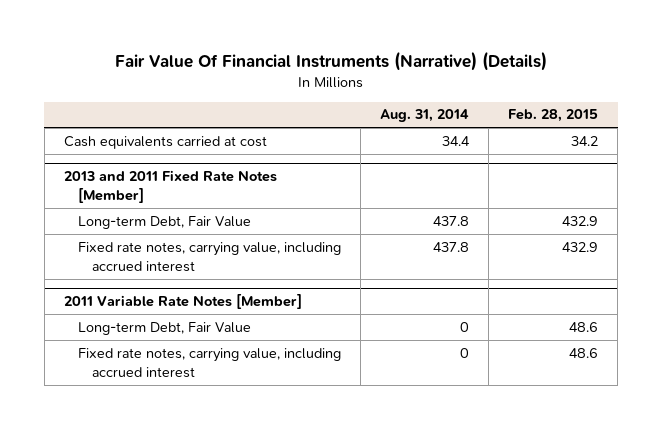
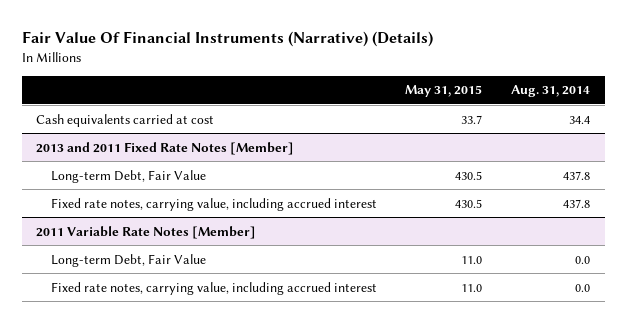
[508,109,599,123] Feb. 28, 2015 -> none
none -> [405,85,483,98] May 31, 2015
[460,321,470,332] 0 -> [575,255,591,264] 0.0
[460,347,470,358] 0 -> [575,283,591,292] 0.0

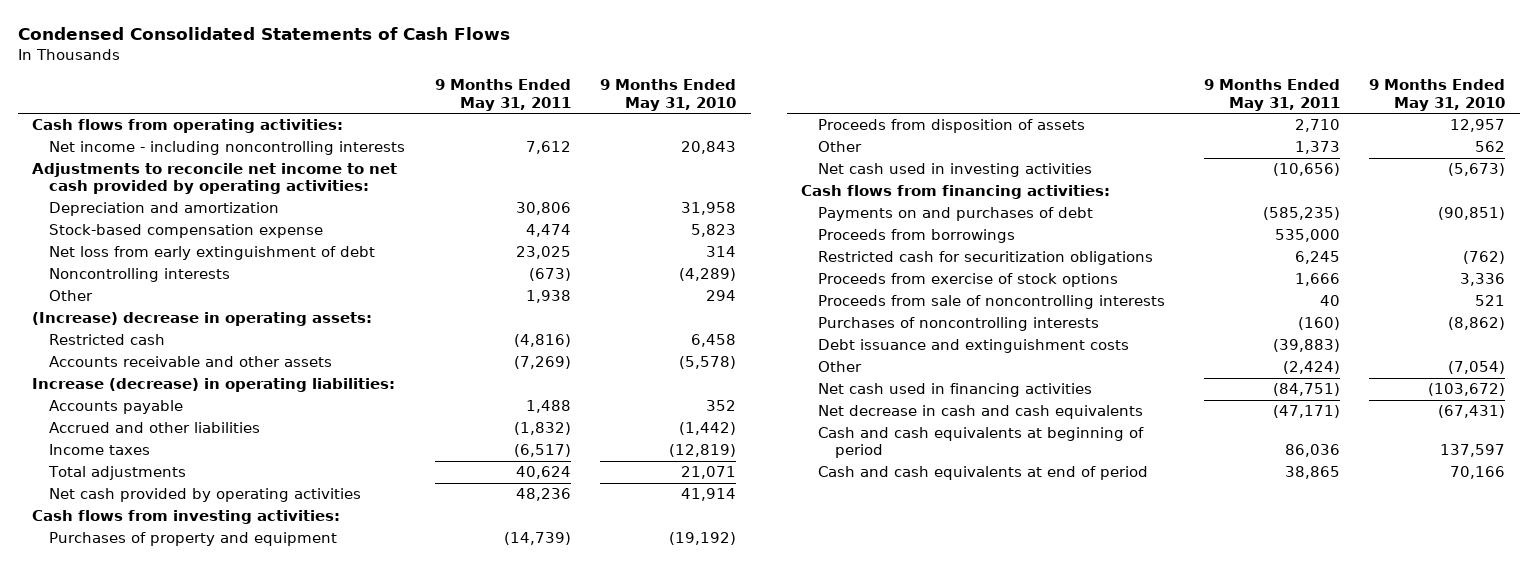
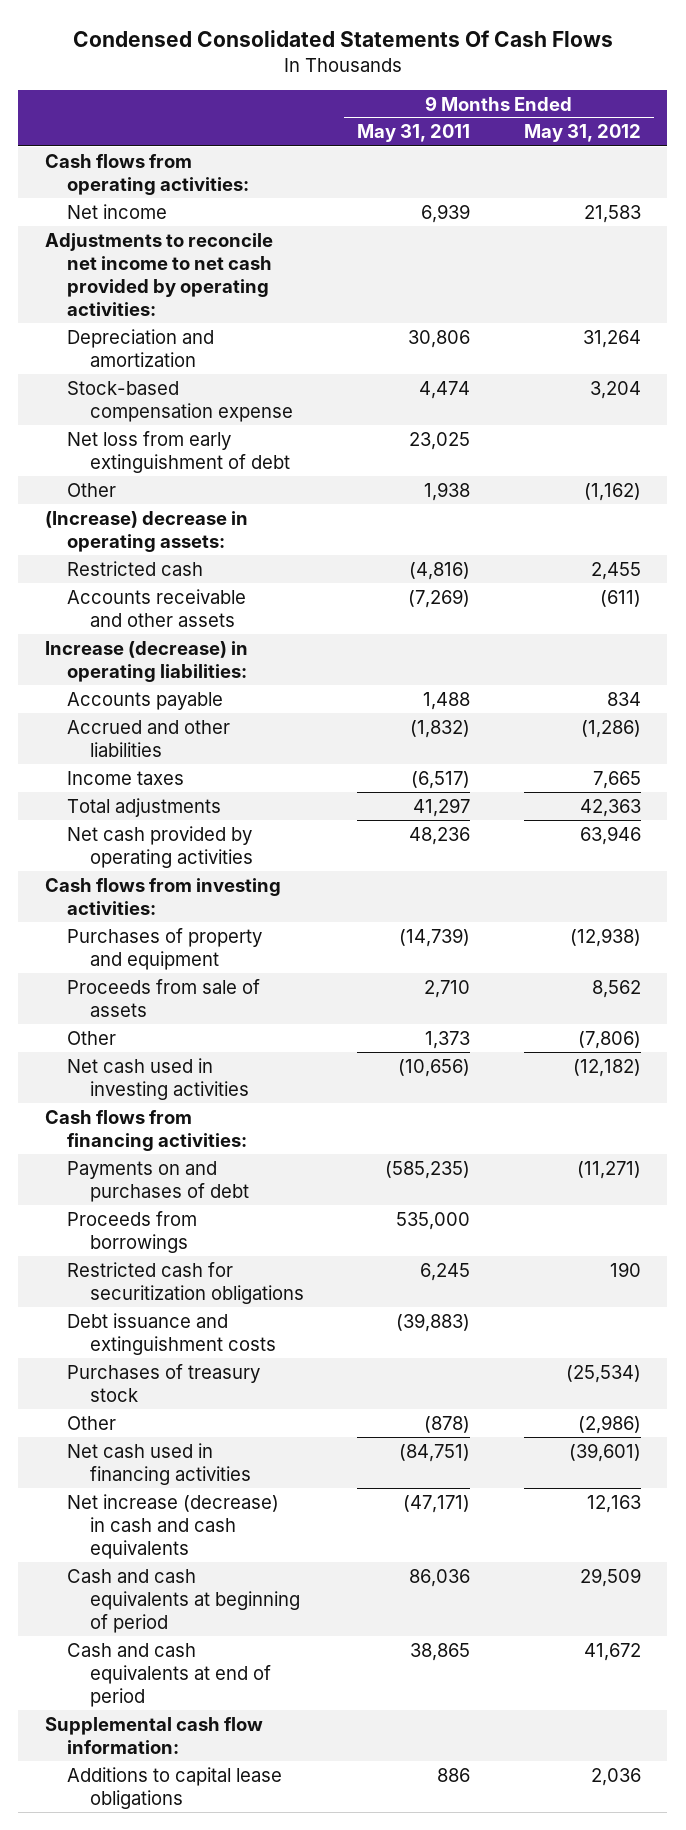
[17,27,510,41] Condensed Consolidated Statements of Cash Flows -> [72,29,613,47] Condensed Consolidated Statements Of Cash Flows
[599,79,736,111] 9 Months Ended May 31, 2010 -> none
none -> [523,124,641,143] May 31, 2012
[49,141,406,156] Net income - including noncontrolling interests -> none
none -> [67,203,168,219] Net income
[49,268,231,283] Noncontrolling interests -> none
[515,466,571,480] 40,624 -> [413,797,471,817] 41,297
[818,119,1086,134] Proceeds from disposition of assets -> [67,978,261,1017] Proceeds from sale of assets
[818,273,1119,288] Proceeds from exercise of stock options -> none
[818,295,1166,310] Proceeds from sale of noncontrolling interests -> none
[818,317,1100,332] Purchases of noncontrolling interests -> none
none -> [67,1363,261,1402] Purchases of treasury stock
[1282,361,1340,375] (2,424) -> [424,1415,471,1433] (878)
[818,405,1144,420] Net decrease in cash and cash equivalents -> [67,1493,280,1559] Net increase (decrease) in cash and cash equivalents
none -> [44,1716,263,1754] Supplemental cash flow information:
none -> [67,1766,283,1809] Additions to capital lease obligations

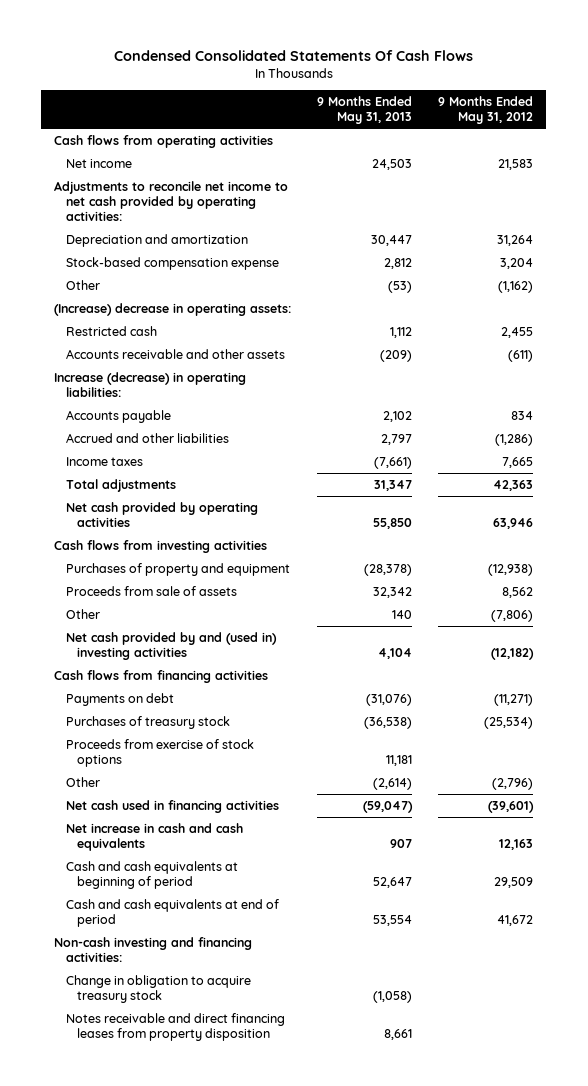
[357,124,471,143] May 31, 2011 -> none
none -> [317,96,413,125] 9 Months Ended May 31, 2013
[44,153,250,195] Cash flows from operating activities: -> [54,134,274,148] Cash flows from operating activities
[67,430,290,473] Net loss from early extinguishment of debt -> none
[44,877,281,915] Cash flows from investing activities: -> [54,539,268,553] Cash flows from investing activities
[67,1210,198,1253] Proceeds from borrowings -> none
[67,1261,304,1304] Restricted cash for securitization obligations -> none
[67,1312,276,1355] Debt issuance and extinguishment costs -> none
[67,1057,249,1100] Net cash used in investing activities -> [65,631,277,660] Net cash provided by and (used in) investing activities
[44,1109,248,1151] Cash flows from financing activities: -> [54,669,269,683] Cash flows from financing activities
[67,1160,249,1202] Payments on and purchases of debt -> [65,692,174,706] Payments on debt
none -> [65,738,254,767] Proceeds from exercise of stock options
[577,1414,641,1434] (2,986) -> [492,777,534,790] (2,796)
[67,1493,280,1559] Net increase (decrease) in cash and cash equivalents -> [65,822,243,851] Net increase in cash and cash equivalents
[44,1716,263,1754] Supplemental cash flow information: -> none
[67,1766,283,1809] Additions to capital lease obligations -> none
none -> [54,936,253,962] Non-cash investing and financing activities:
none -> [65,974,251,1003] Change in obligation to acquire treasury stock
none -> [65,1012,285,1041] Notes receivable and direct financing leases from property disposition

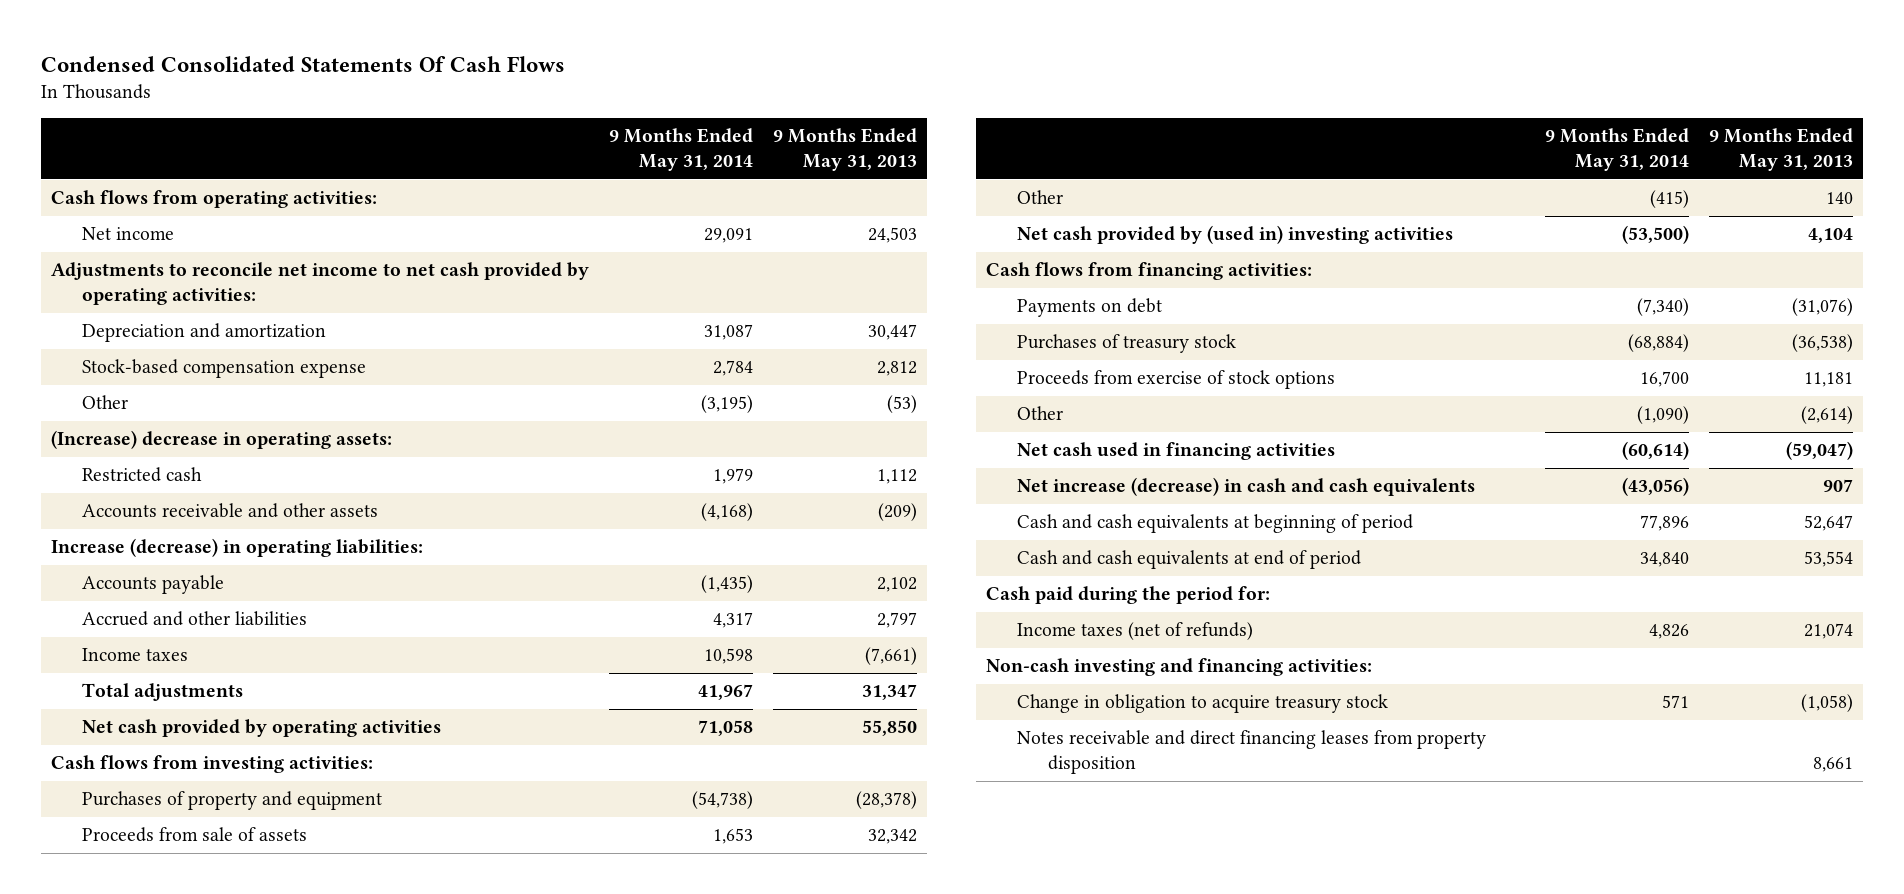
[438,96,534,125] 9 Months Ended May 31, 2012 -> none
none -> [609,128,754,172] 9 Months Ended May 31, 2014
[54,134,274,148] Cash flows from operating activities -> [51,190,378,209] Cash flows from operating activities:
[54,539,268,553] Cash flows from investing activities -> [51,755,374,774] Cash flows from investing activities:
[65,631,277,660] Net cash provided by and (used in) investing activities -> [1017,225,1454,245] Net cash provided by (used in) investing activities
[54,669,269,683] Cash flows from financing activities -> [986,262,1313,281] Cash flows from financing activities:
[65,822,243,851] Net increase in cash and cash equivalents -> [1017,477,1476,497] Net increase (decrease) in cash and cash equivalents
none -> [986,586,1271,605] Cash paid during the period for:
none -> [1017,622,1254,641] Income taxes (net of refunds)

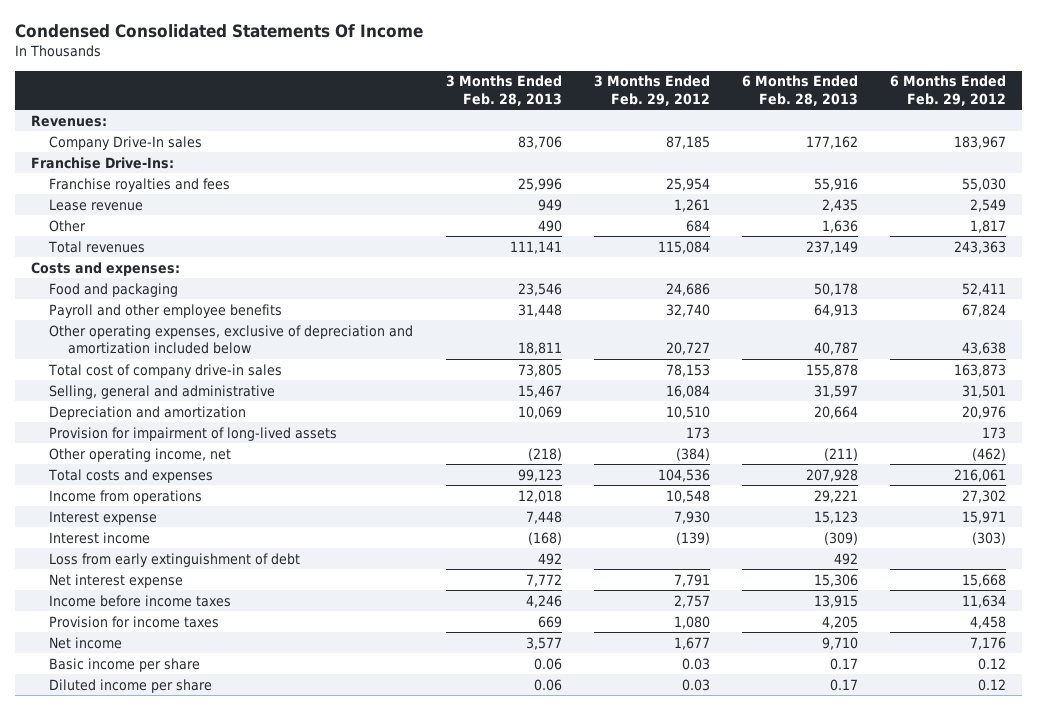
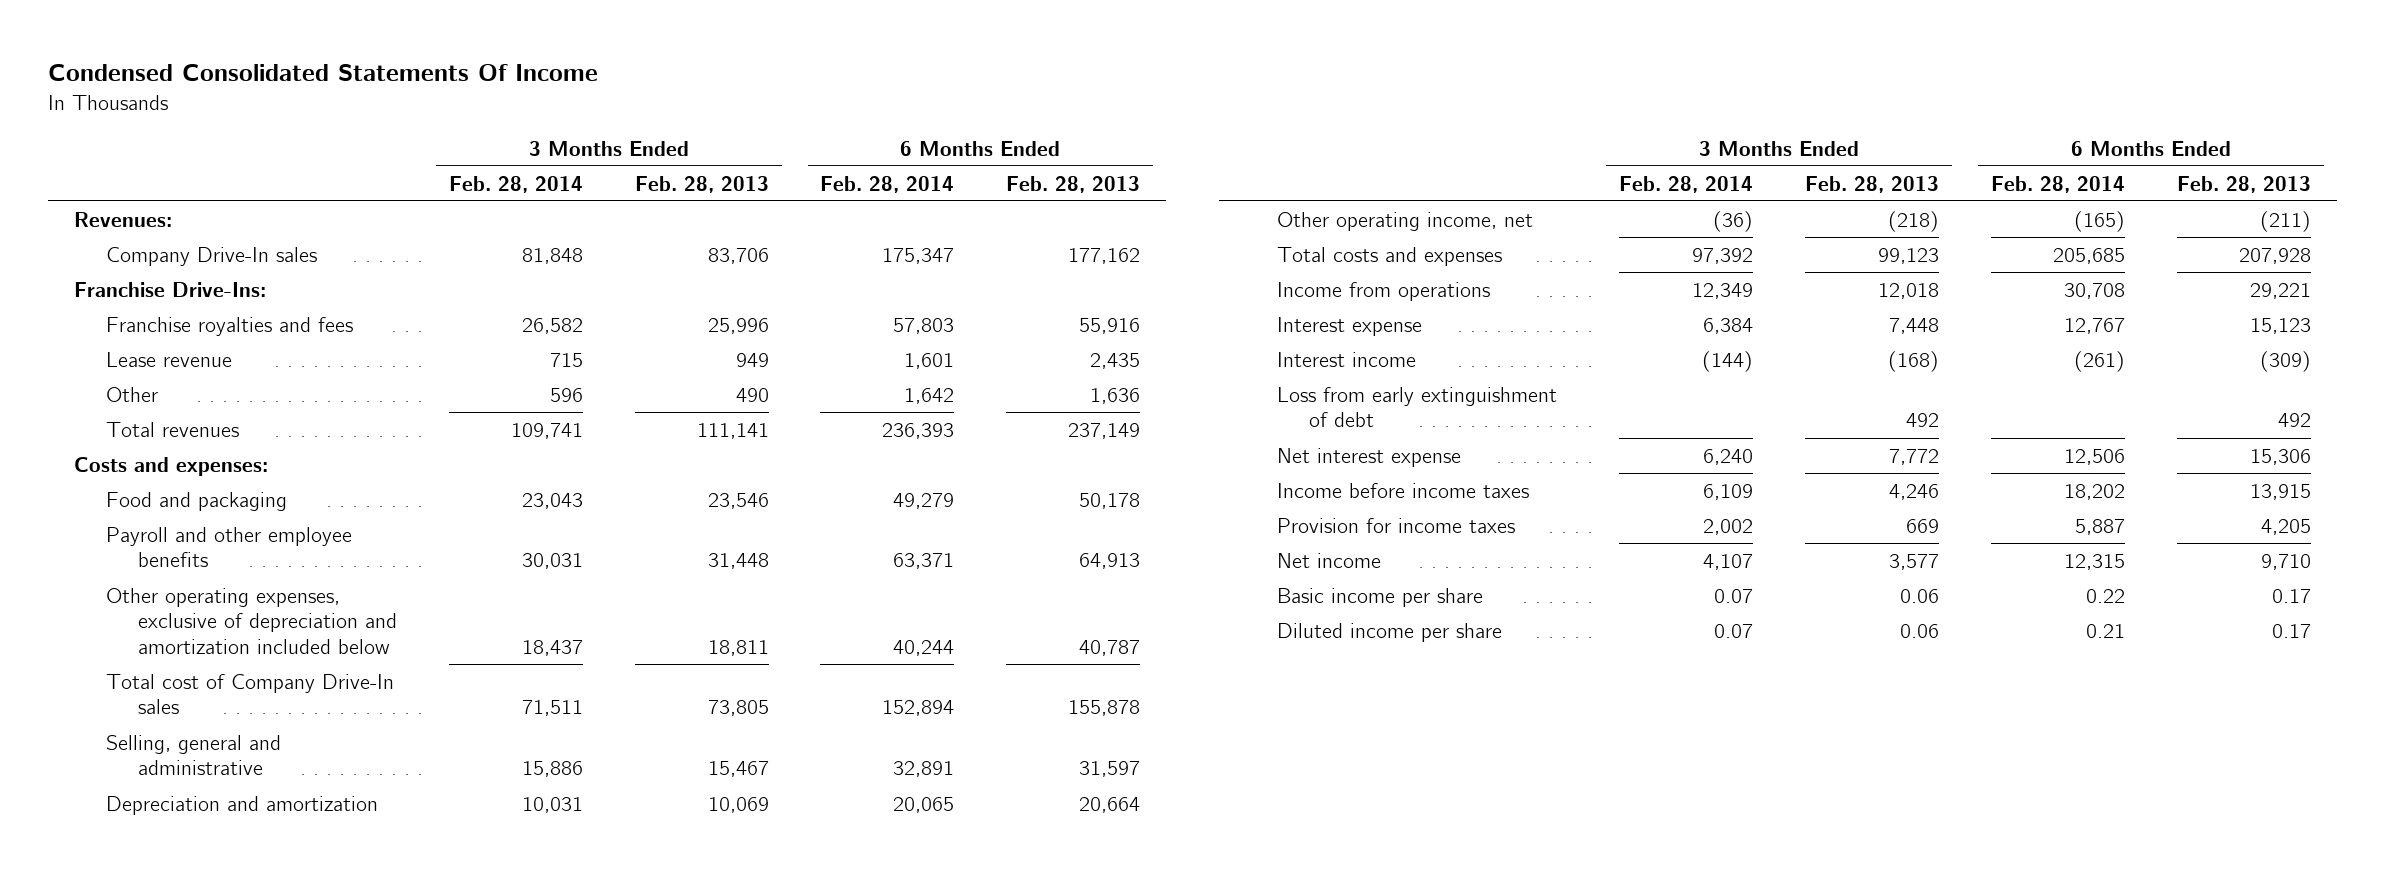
[593,75,710,106] 3 Months Ended Feb. 29, 2012 -> none
[890,75,1007,106] 6 Months Ended Feb. 29, 2012 -> none
none -> [448,175,583,193] Feb. 28, 2014
none -> [820,175,955,193] Feb. 28, 2014
[48,363,283,378] Total cost of company drive-in sales -> [106,673,395,715] Total cost of Company Drive-In sales
[49,426,338,441] Provision for impairment of long-lived assets -> none

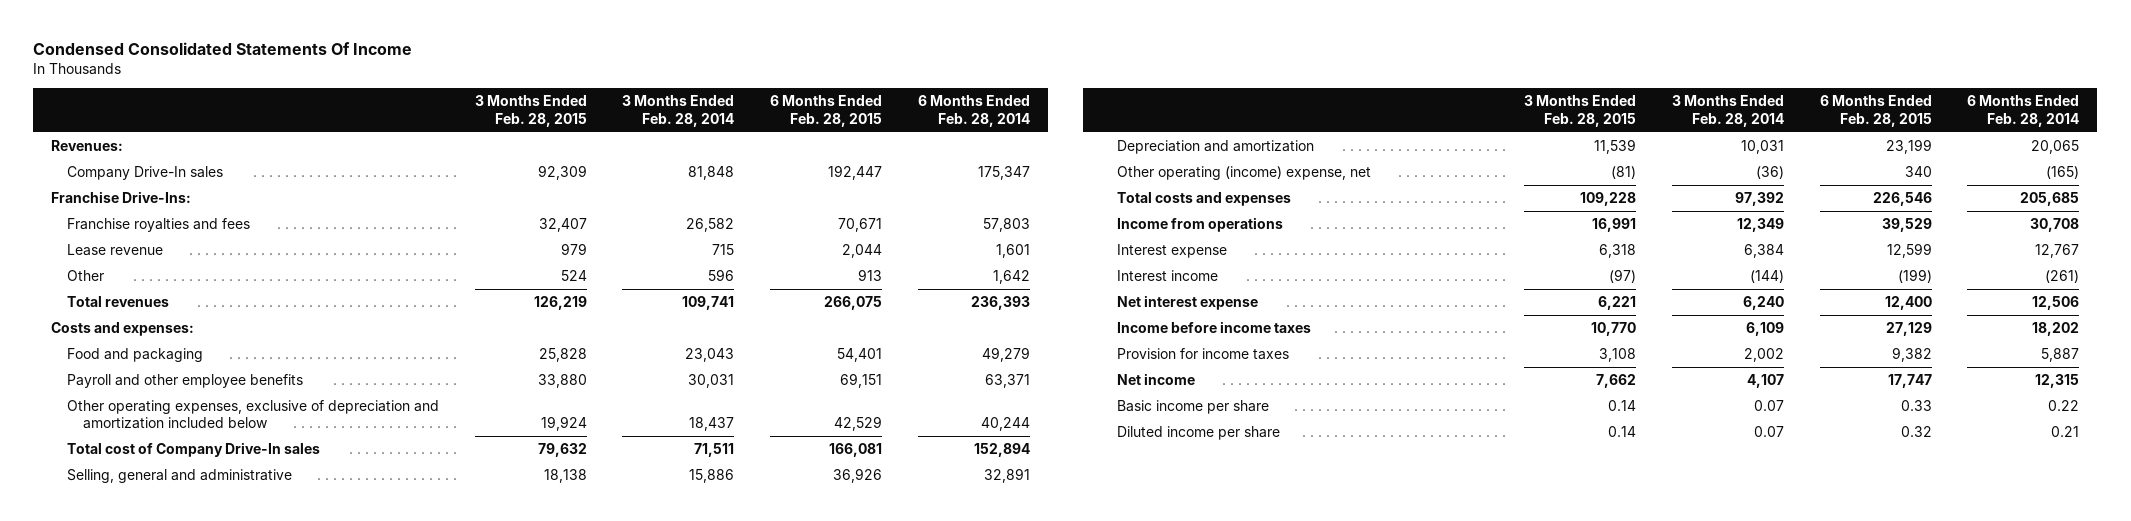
[634,175,769,193] Feb. 28, 2013 -> none
[1006,175,1141,193] Feb. 28, 2013 -> none
none -> [474,95,587,127] 3 Months Ended Feb. 28, 2015
none -> [770,95,883,127] 6 Months Ended Feb. 28, 2015
[1276,211,1533,231] Other operating income, net -> [1116,166,1371,181] Other operating (income) expense, net
[1276,386,1557,428] Loss from early extinguishment of debt -> none

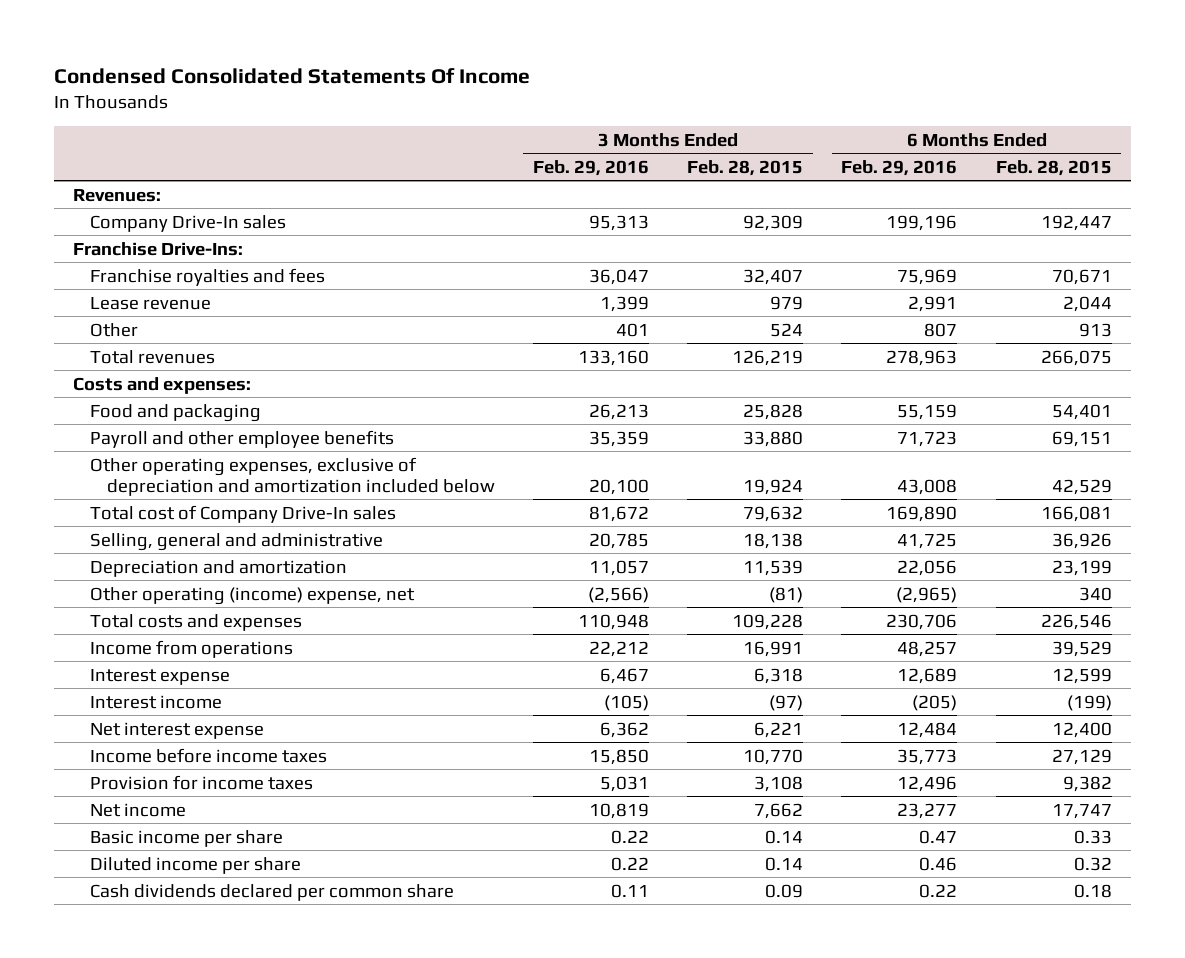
[622,95,735,127] 3 Months Ended Feb. 28, 2014 -> none
[917,95,1030,127] 6 Months Ended Feb. 28, 2014 -> none
none -> [533,159,650,176] Feb. 29, 2016
none -> [841,159,958,176] Feb. 29, 2016
none -> [90,883,455,901] Cash dividends declared per common share

